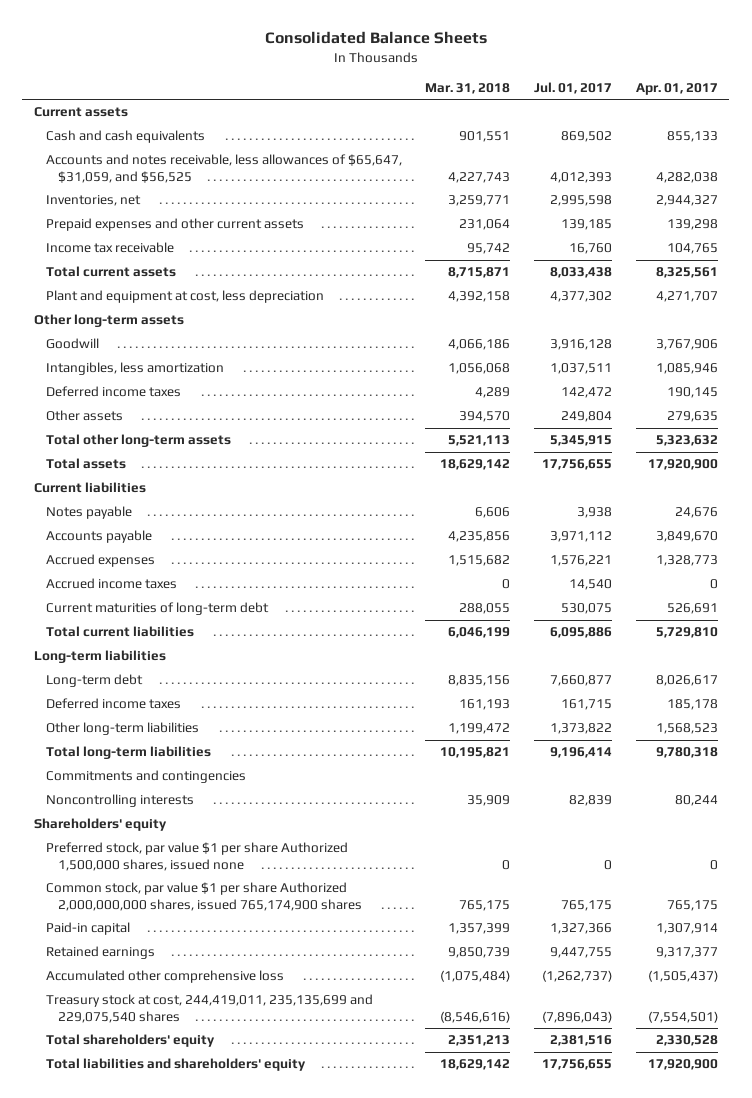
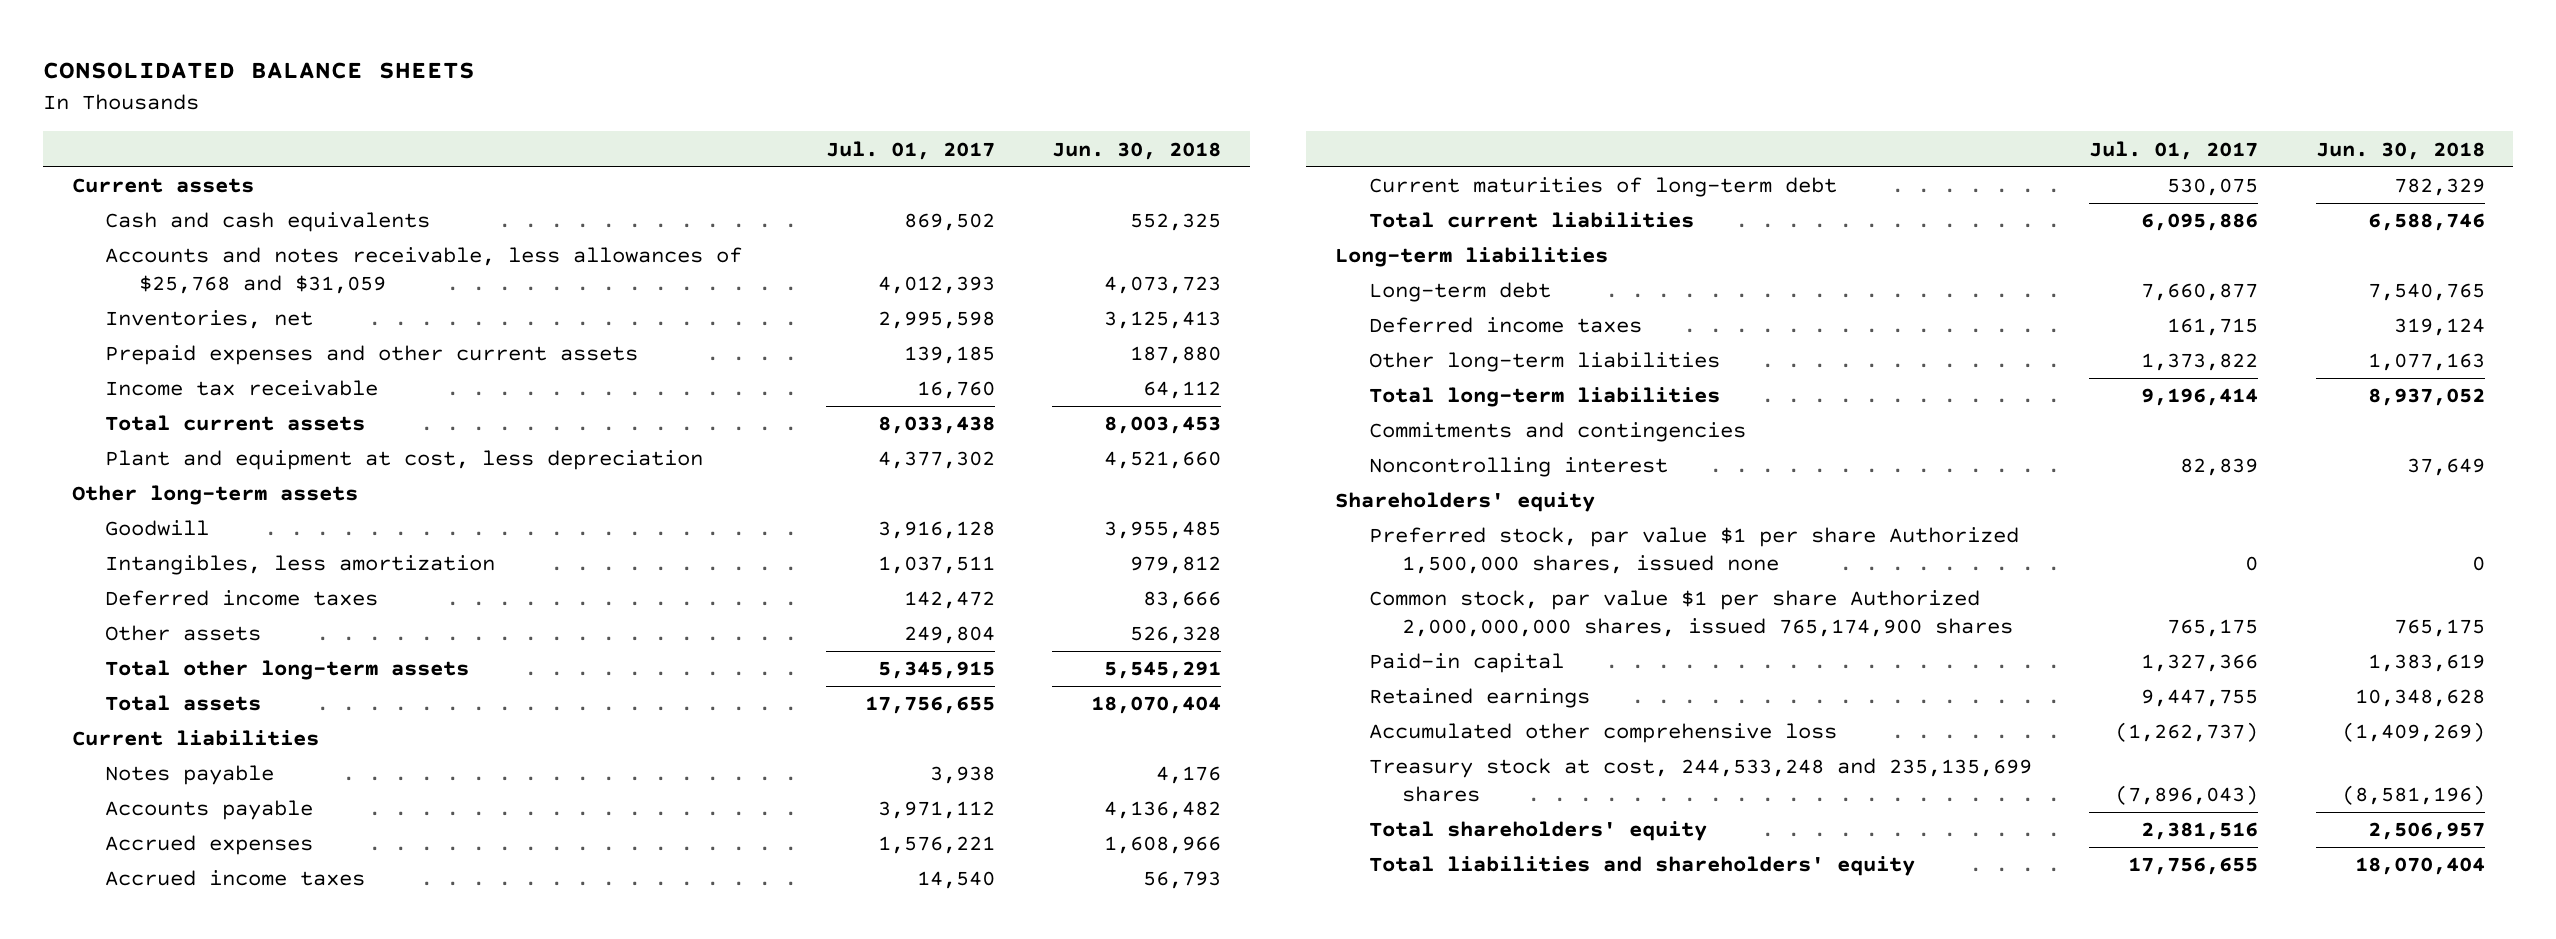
[264,31,487,45] Consolidated Balance Sheets -> [42,62,475,80] CONSOLIDATED BALANCE SHEETS
[425,82,511,94] Mar. 31, 2018 -> none
[635,82,718,95] Apr. 01, 2017 -> none
none -> [1052,141,1222,160] Jun. 30, 2018
[45,154,402,183] Accounts and notes receivable, less allowances of $65,647, $31,059, and $56,525 -> [105,247,743,294] Accounts and notes receivable, less allowances of $25,768 and $31,059
[45,794,194,808] Noncontrolling interests -> [1368,457,1668,478] Noncontrolling interest
[45,994,373,1023] Treasury stock at cost, 244,419,011, 235,135,699 and 229,075,540 shares -> [1368,758,2032,802] Treasury stock at cost, 244,533,248 and 235,135,699 shares

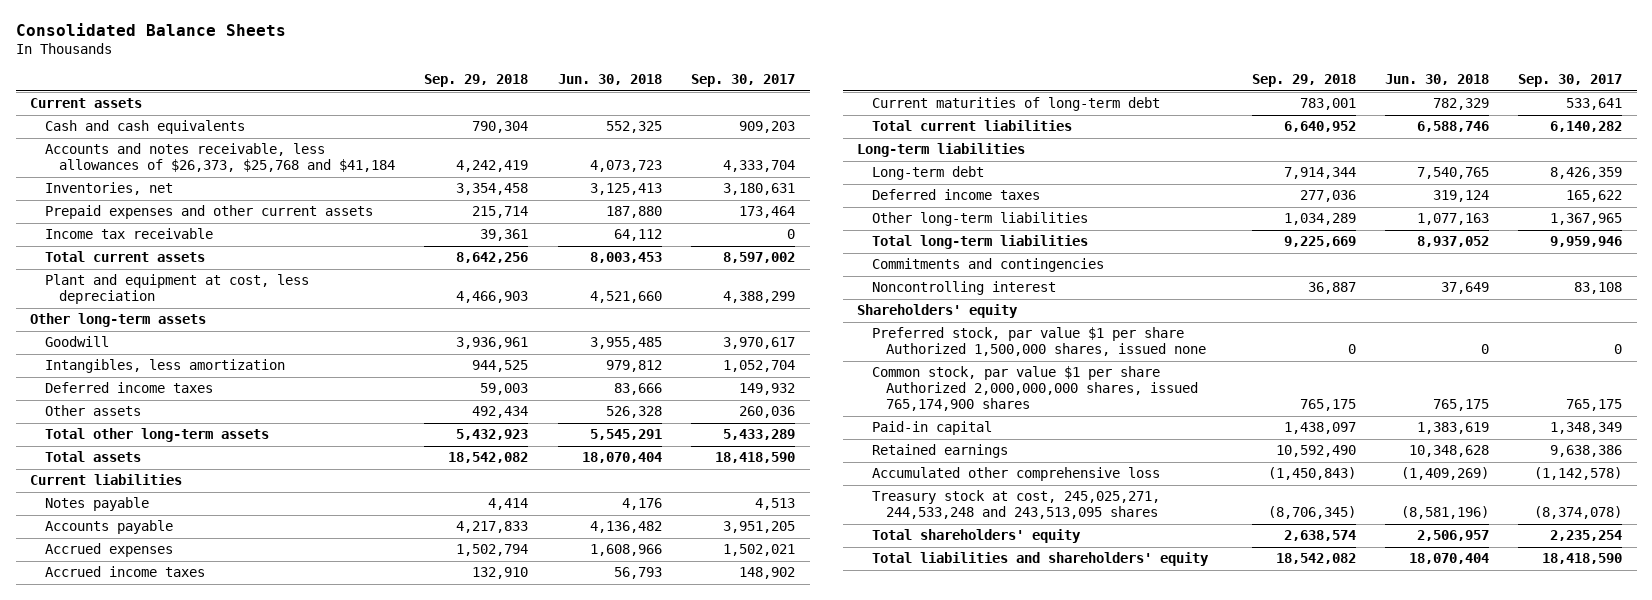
[42,62,475,80] CONSOLIDATED BALANCE SHEETS -> [15,23,286,37] Consolidated Balance Sheets
[825,140,995,160] Jul. 01, 2017 -> none
none -> [424,73,529,87] Sep. 29, 2018
none -> [690,73,795,87] Sep. 30, 2017
[105,247,743,294] Accounts and notes receivable, less allowances of $25,768 and $31,059 -> [44,143,396,173] Accounts and notes receivable, less allowances of $26,373, $25,768 and $41,184
[1368,758,2032,802] Treasury stock at cost, 244,533,248 and 235,135,699 shares -> [871,490,1160,520] Treasury stock at cost, 245,025,271, 244,533,248 and 243,513,095 shares

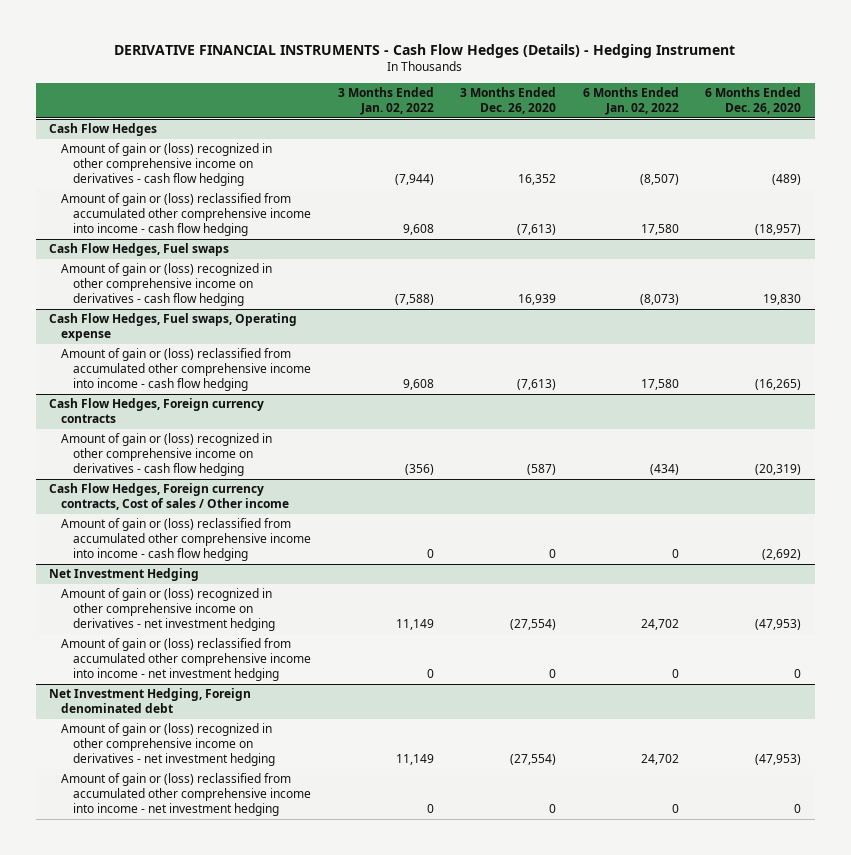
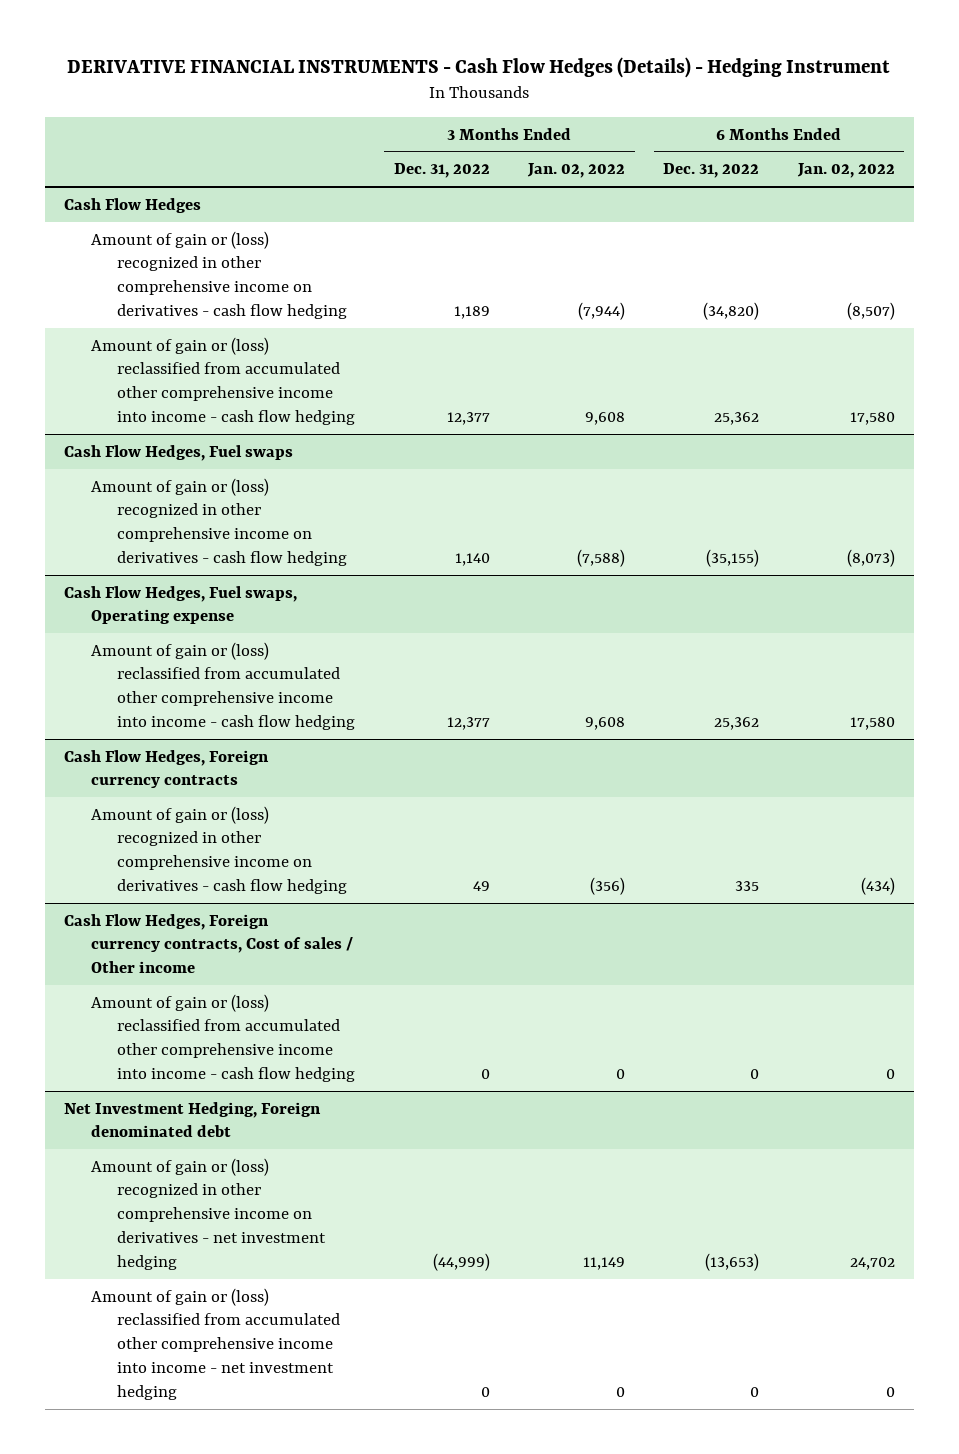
[460,87,557,114] 3 Months Ended Dec. 26, 2020 -> none
[705,87,802,114] 6 Months Ended Dec. 26, 2020 -> none
none -> [393,163,490,179] Dec. 31, 2022
none -> [663,163,760,179] Dec. 31, 2022
[49,568,200,582] Net Investment Hedging -> none
[61,588,276,631] Amount of gain or (loss) recognized in other comprehensive income on derivatives - net investment hedging -> none
[61,638,312,681] Amount of gain or (loss) reclassified from accumulated other comprehensive income into income - net investment hedging -> none

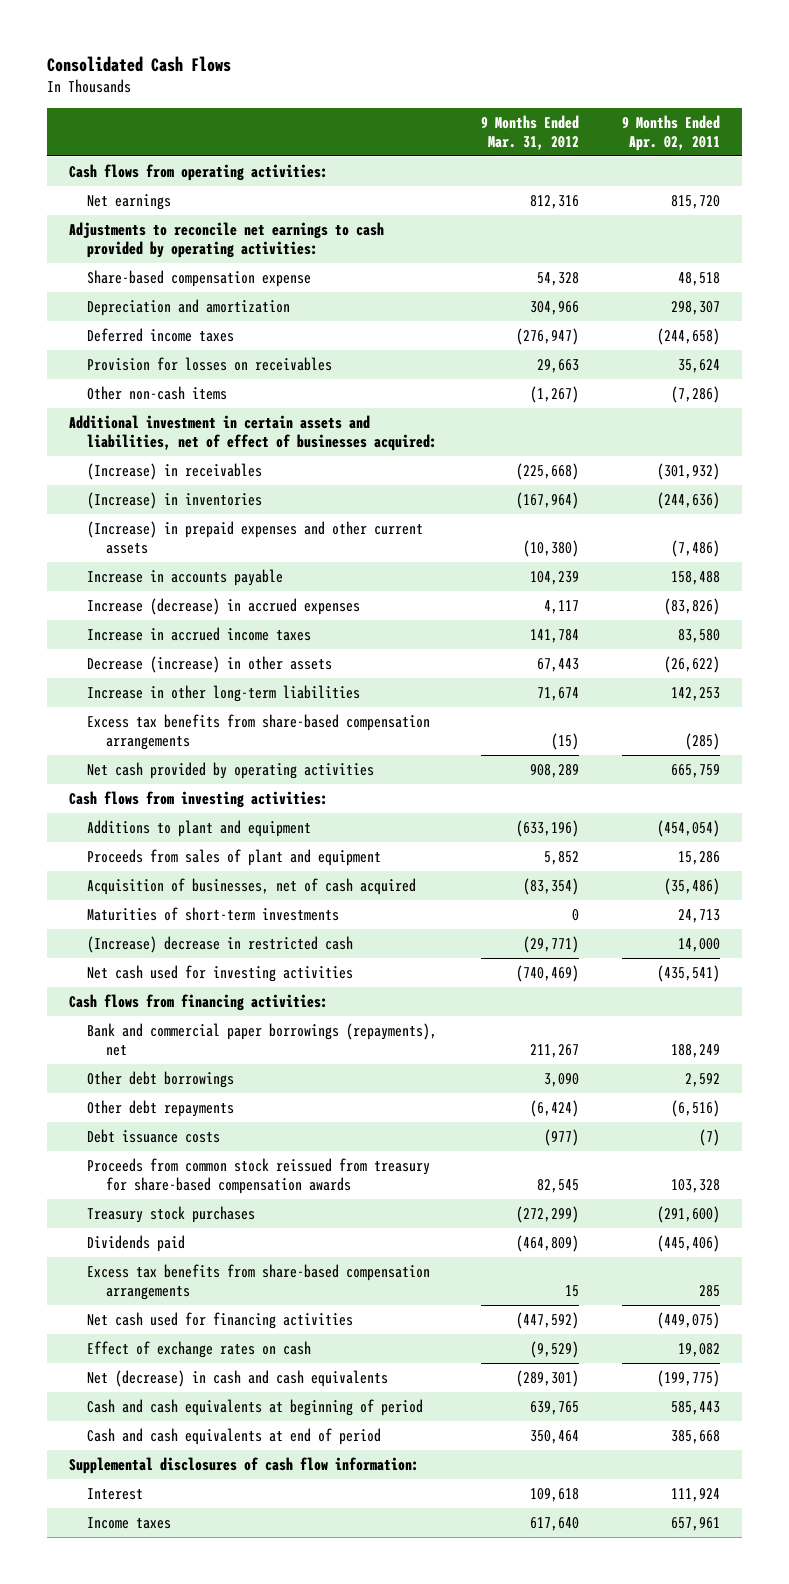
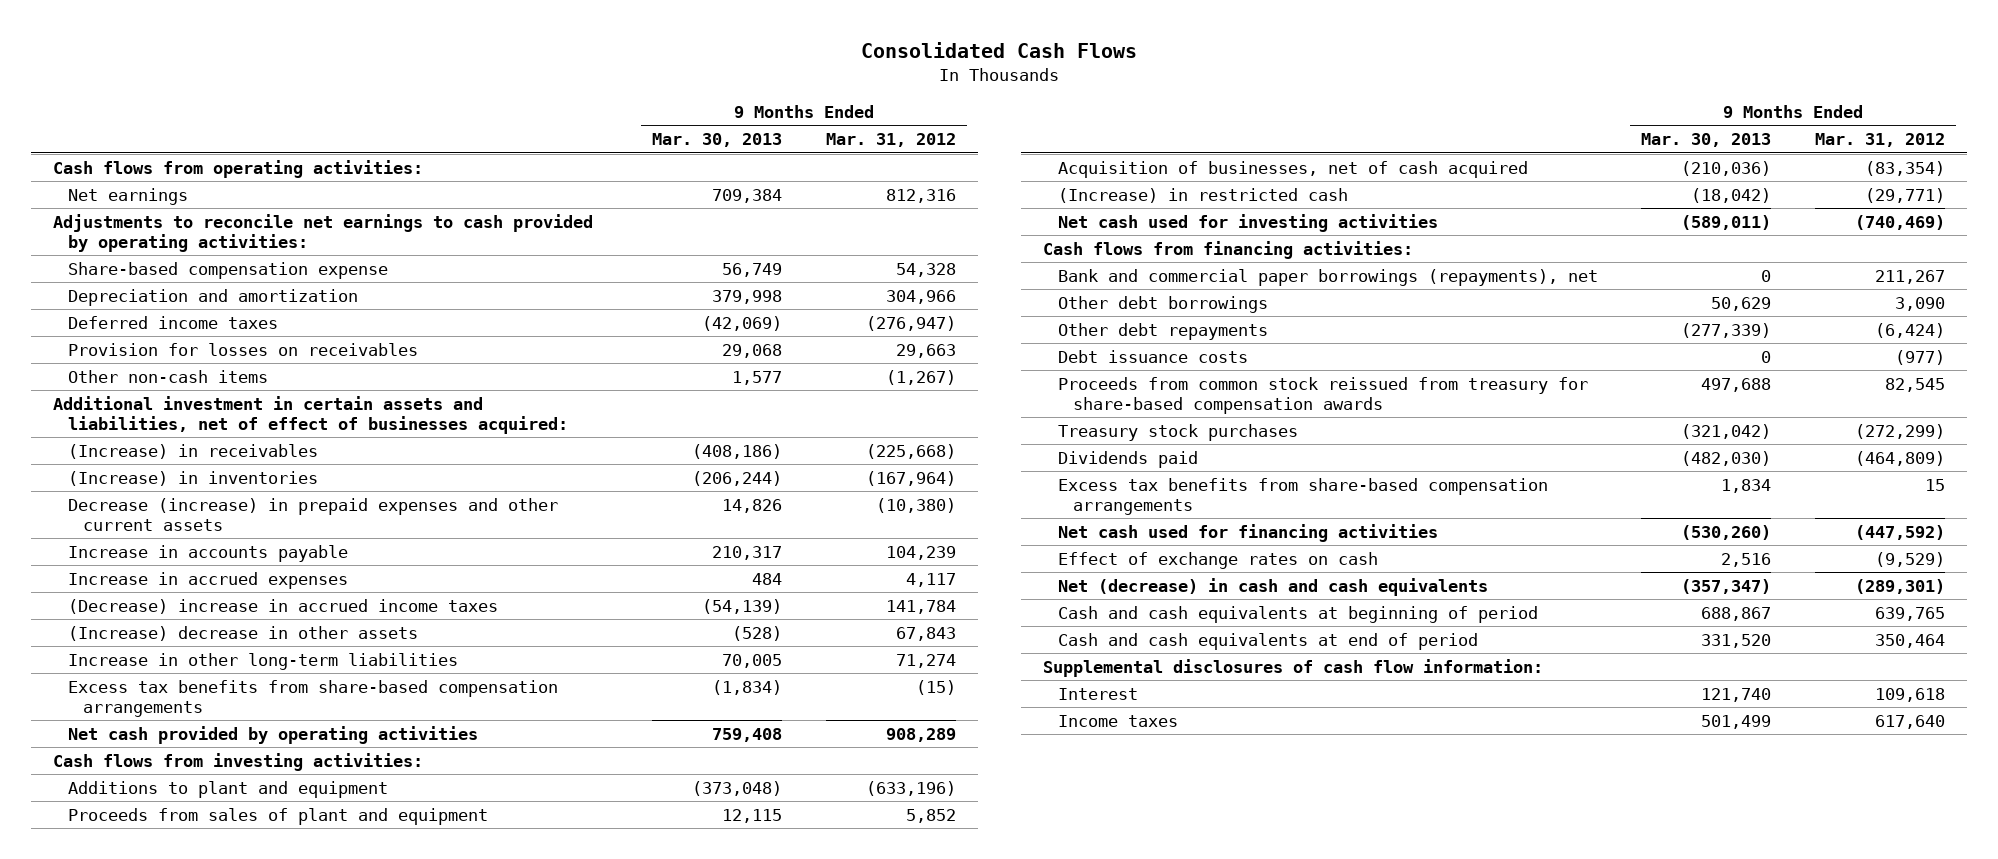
[622,114,721,152] 9 Months Ended Apr. 02, 2011 -> none
none -> [651,133,782,148] Mar. 30, 2013
[87,520,424,554] (Increase) in prepaid expenses and other current assets -> [68,497,559,531] Decrease (increase) in prepaid expenses and other current assets
[87,597,361,615] Increase (decrease) in accrued expenses -> [68,571,349,589] Increase in accrued expenses
[87,626,312,641] Increase in accrued income taxes -> [68,598,499,614] (Decrease) increase in accrued income taxes
[87,655,333,673] Decrease (increase) in other assets -> [68,625,419,641] (Increase) decrease in other assets
[536,657,579,672] 67,443 -> [895,626,956,641] 67,843
[536,686,579,701] 71,674 -> [895,653,956,668] 71,274
[87,906,340,921] Maturities of short-term investments -> none
[87,935,354,953] (Increase) decrease in restricted cash -> [1057,187,1348,203] (Increase) in restricted cash

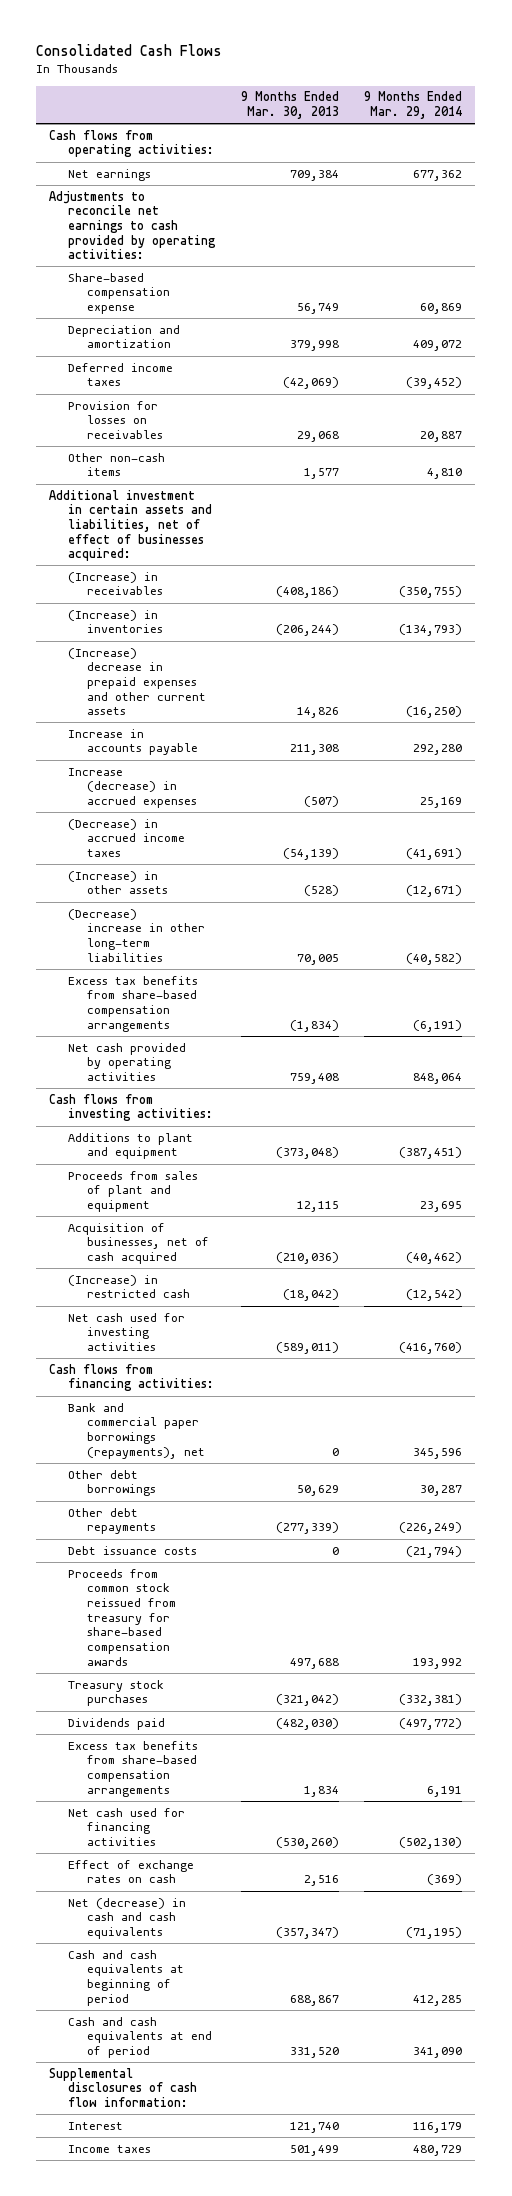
[825,133,956,148] Mar. 31, 2012 -> none
none -> [364,91,463,119] 9 Months Ended Mar. 29, 2014
[68,497,559,531] Decrease (increase) in prepaid expenses and other current assets -> [67,647,206,716] (Increase) decrease in prepaid expenses and other current assets
[711,545,782,560] 210,317 -> [289,744,339,756] 211,308
[68,571,349,589] Increase in accrued expenses -> [67,767,197,809] Increase (decrease) in accrued expenses
[751,572,782,585] 484 -> [303,796,339,808] (507)
[68,598,499,614] (Decrease) increase in accrued income taxes -> [67,818,185,858] (Decrease) in accrued income taxes
[68,625,419,641] (Increase) decrease in other assets -> [67,870,168,895] (Increase) in other assets
[68,652,459,670] Increase in other long-term liabilities -> [67,908,205,962] (Decrease) increase in other long-term liabilities

